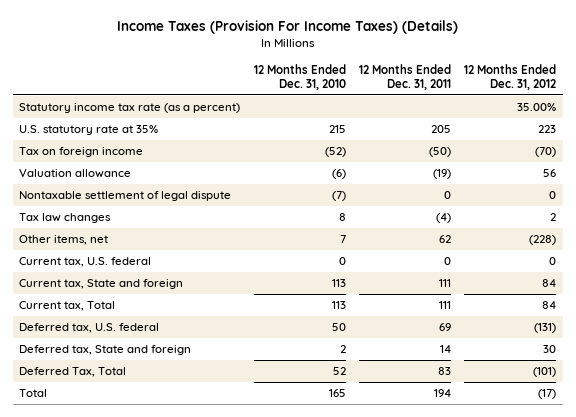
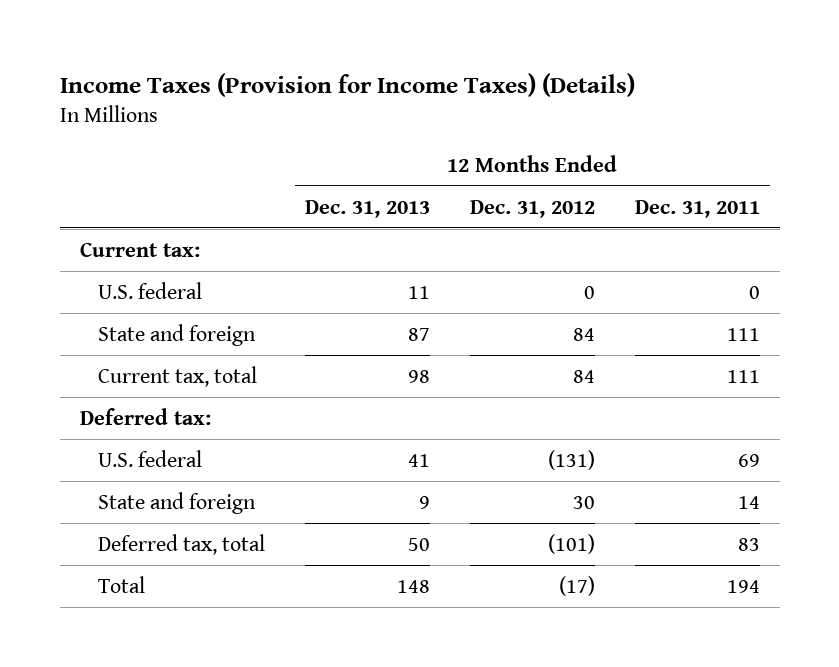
[116,19,458,34] Income Taxes (Provision For Income Taxes) (Details) -> [59,73,635,98] Income Taxes (Provision for Income Taxes) (Details)
[253,63,346,90] 12 Months Ended Dec. 31, 2010 -> none
none -> [305,199,431,218] Dec. 31, 2013
[19,103,241,114] Statutory income tax rate (as a percent) -> none
[19,125,159,136] U.S. statutory rate at 35% -> none
[19,147,144,158] Tax on foreign income -> none
[19,169,132,179] Valuation allowance -> none
[19,191,232,202] Nontaxable settlement of legal dispute -> none
[19,213,112,224] Tax law changes -> none
[19,235,109,246] Other items, net -> none
none -> [79,241,200,257] Current tax:
[19,257,152,268] Current tax, U.S. federal -> [98,281,203,299] U.S. federal
[19,279,184,290] Current tax, State and foreign -> [98,323,257,346] State and foreign
[19,301,116,312] Current tax, Total -> [98,365,258,387] Current tax, total
none -> [79,407,211,425] Deferred tax:
[19,323,160,334] Deferred tax, U.S. federal -> [98,449,203,467] U.S. federal
[19,345,192,356] Deferred tax, State and foreign -> [98,491,257,514] State and foreign
[19,367,127,378] Deferred Tax, Total -> [98,533,266,555] Deferred tax, total

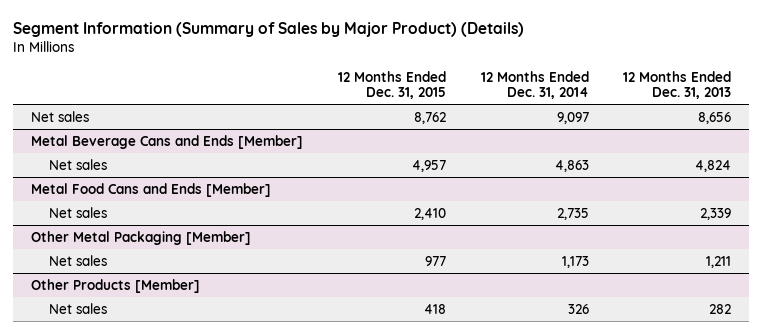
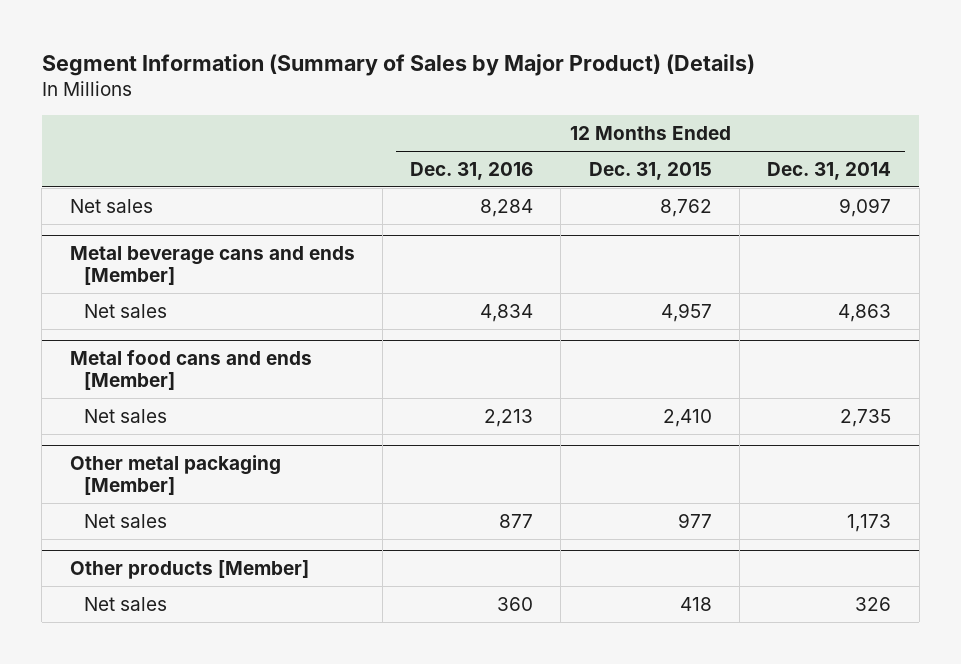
[623,70,732,100] 12 Months Ended Dec. 31, 2013 -> none
none -> [410,161,534,180] Dec. 31, 2016
[30,134,303,149] Metal Beverage Cans and Ends [Member] -> [69,245,355,286] Metal beverage cans and ends [Member]
[30,182,271,197] Metal Food Cans and Ends [Member] -> [69,349,312,391] Metal food cans and ends [Member]
[30,230,251,245] Other Metal Packaging [Member] -> [69,454,281,496] Other metal packaging [Member]
[30,278,200,293] Other Products [Member] -> [69,559,309,579] Other products [Member]

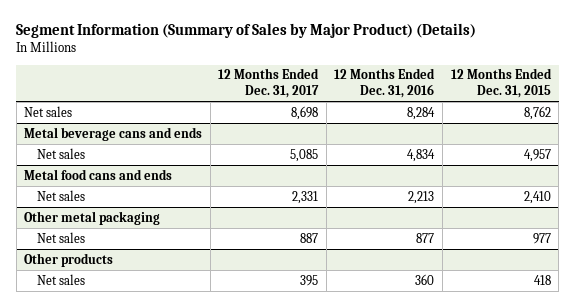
[767,161,892,180] Dec. 31, 2014 -> none
none -> [218,68,320,99] 12 Months Ended Dec. 31, 2017
[69,245,355,286] Metal beverage cans and ends [Member] -> [24,126,203,141] Metal beverage cans and ends
[69,349,312,391] Metal food cans and ends [Member] -> [24,168,173,180] Metal food cans and ends
[69,454,281,496] Other metal packaging [Member] -> [24,210,161,225] Other metal packaging
[69,559,309,579] Other products [Member] -> [24,252,114,267] Other products

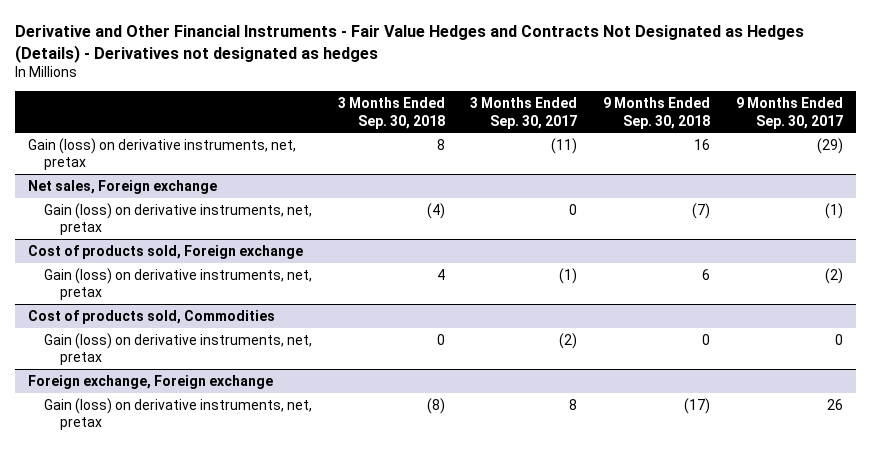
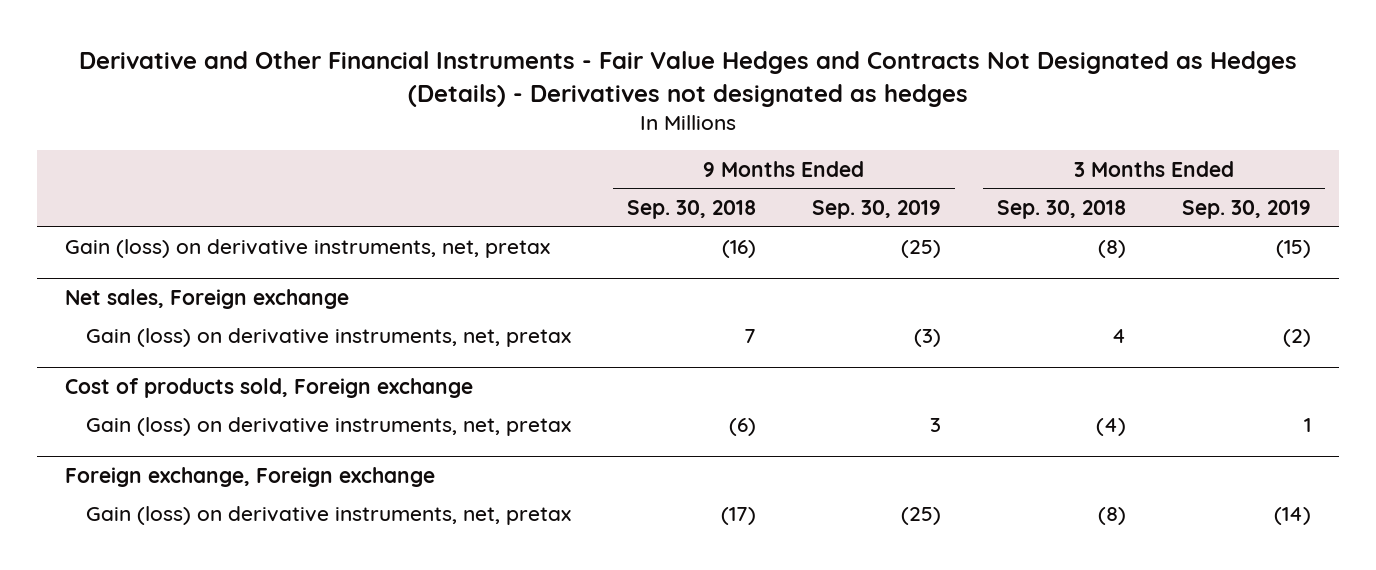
[470,96,578,129] 3 Months Ended Sep. 30, 2017 -> none
[735,96,843,129] 9 Months Ended Sep. 30, 2017 -> none
none -> [811,199,941,219] Sep. 30, 2019
none -> [1181,199,1311,219] Sep. 30, 2019
[436,138,445,150] 8 -> [1097,240,1126,259] (8)
[694,138,711,150] 16 -> [721,240,756,259] (16)
[426,202,445,219] (4) -> [1111,329,1126,344] 4
[692,202,711,219] (7) -> [743,329,756,344] 7
[28,309,276,324] Cost of products sold, Commodities -> none
[44,332,313,366] Gain (loss) on derivative instruments, net, pretax -> none
[436,268,445,280] 4 -> [1095,418,1126,437] (4)
[702,268,711,280] 6 -> [728,418,756,437] (6)

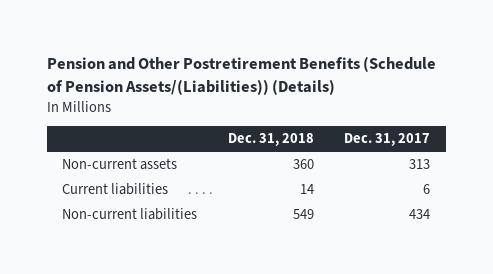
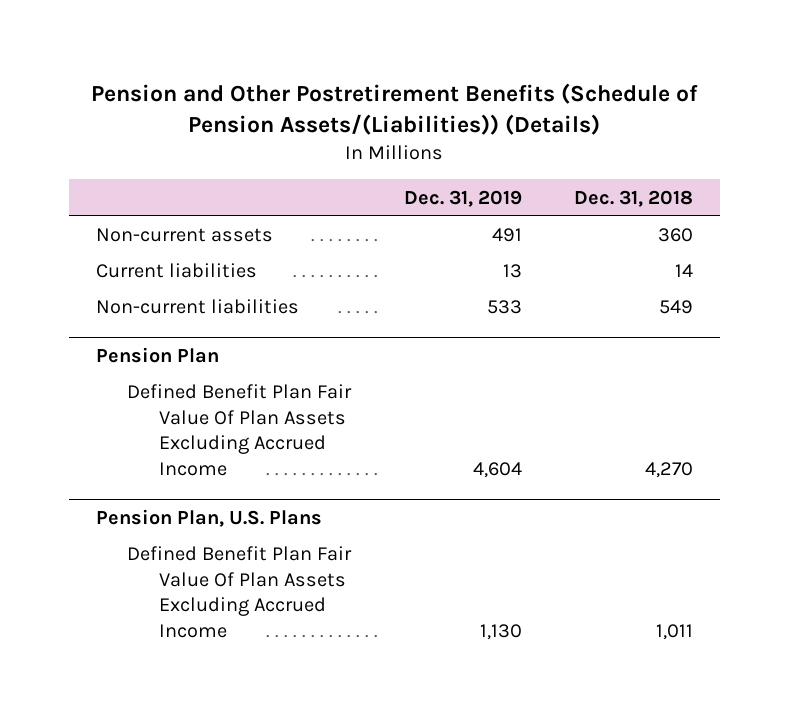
[344,133,431,147] Dec. 31, 2017 -> none
none -> [403,189,522,207] Dec. 31, 2019
none -> [95,347,219,364] Pension Plan
none -> [127,384,353,476] Defined Benefit Plan Fair Value Of Plan Assets Excluding Accrued Income
none -> [95,509,322,528] Pension Plan, U.S. Plans
none -> [127,546,353,638] Defined Benefit Plan Fair Value Of Plan Assets Excluding Accrued Income

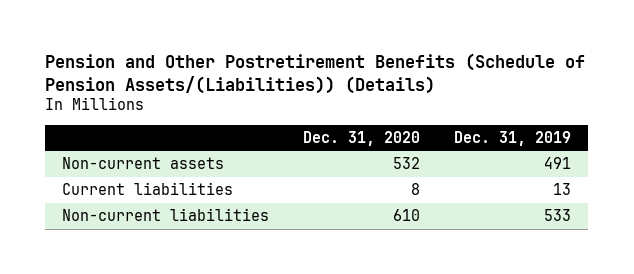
[574,189,694,207] Dec. 31, 2018 -> none
none -> [303,130,421,146] Dec. 31, 2020
[95,347,219,364] Pension Plan -> none
[127,384,353,476] Defined Benefit Plan Fair Value Of Plan Assets Excluding Accrued Income -> none
[95,509,322,528] Pension Plan, U.S. Plans -> none
[127,546,353,638] Defined Benefit Plan Fair Value Of Plan Assets Excluding Accrued Income -> none

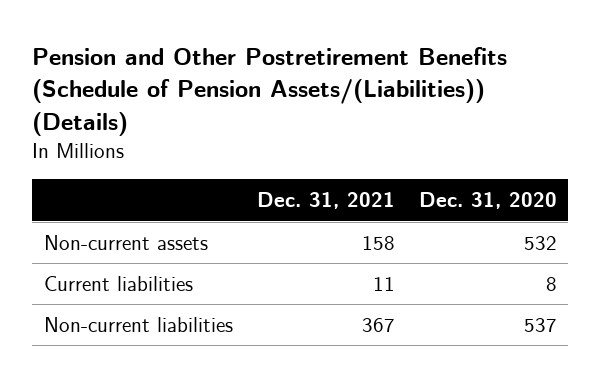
[454,130,572,146] Dec. 31, 2019 -> none
none -> [256,192,395,210] Dec. 31, 2021
[393,209,421,222] 610 -> [523,318,557,333] 537

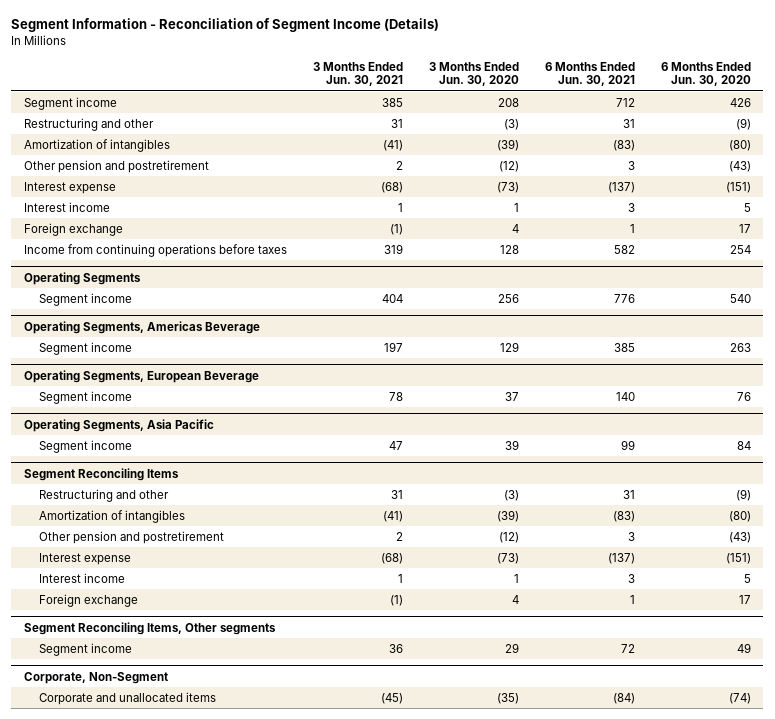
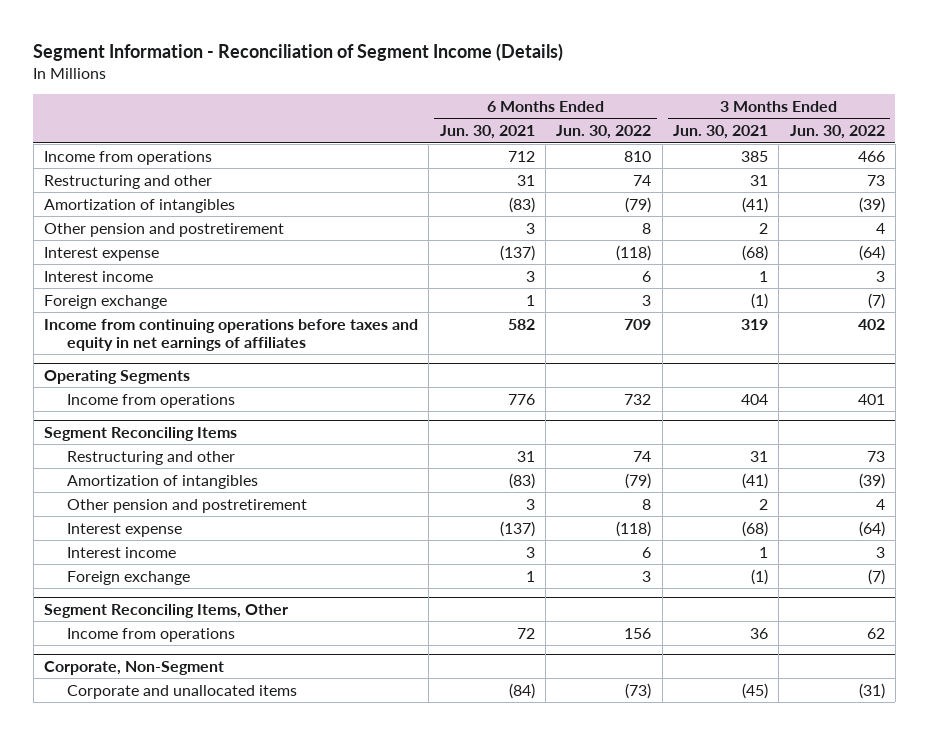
[428,61,519,87] 3 Months Ended Jun. 30, 2020 -> none
[660,61,751,87] 6 Months Ended Jun. 30, 2020 -> none
none -> [556,125,652,140] Jun. 30, 2022
none -> [789,125,885,140] Jun. 30, 2022
[24,96,118,110] Segment income -> [44,150,213,165] Income from operations
[24,243,288,257] Income from continuing operations before taxes -> [44,318,419,351] Income from continuing operations before taxes and equity in net earnings of affiliates
[24,320,261,334] Operating Segments, Americas Beverage -> none
[39,341,133,355] Segment income -> none
[24,369,260,383] Operating Segments, European Beverage -> none
[39,390,133,404] Segment income -> none
[24,418,215,432] Operating Segments, Asia Pacific -> none
[39,439,133,453] Segment income -> none
[39,292,133,306] Segment income -> [67,393,236,408] Income from operations
[24,621,277,635] Segment Reconciling Items, Other segments -> [44,603,289,618] Segment Reconciling Items, Other
[39,642,133,656] Segment income -> [67,627,236,642] Income from operations

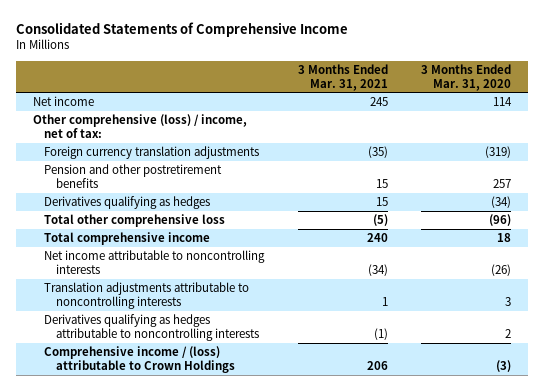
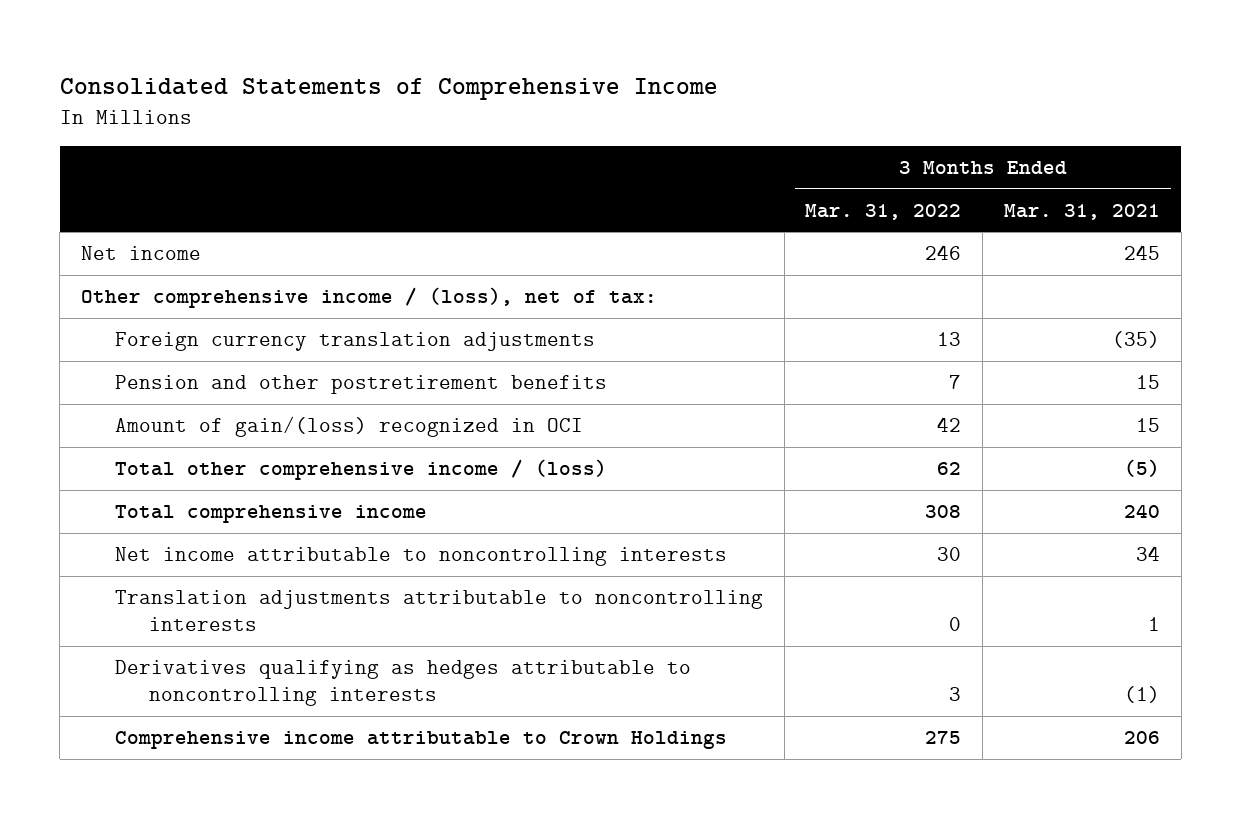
[421,63,512,91] 3 Months Ended Mar. 31, 2020 -> none
none -> [805,203,962,220] Mar. 31, 2022
[32,114,247,138] Other comprehensive (loss) / income, net of tax: -> [81,287,658,309] Other comprehensive income / (loss), net of tax:
[44,196,211,210] Derivatives qualifying as hedges -> none
none -> [114,416,583,438] Amount of gain/(loss) recognized in OCI
[44,214,226,228] Total other comprehensive loss -> [114,459,607,481] Total other comprehensive income / (loss)
[367,263,388,276] (34) -> [1136,546,1161,562] 34
[44,346,235,373] Comprehensive income / (loss) attributable to Crown Holdings -> [114,731,727,750] Comprehensive income attributable to Crown Holdings

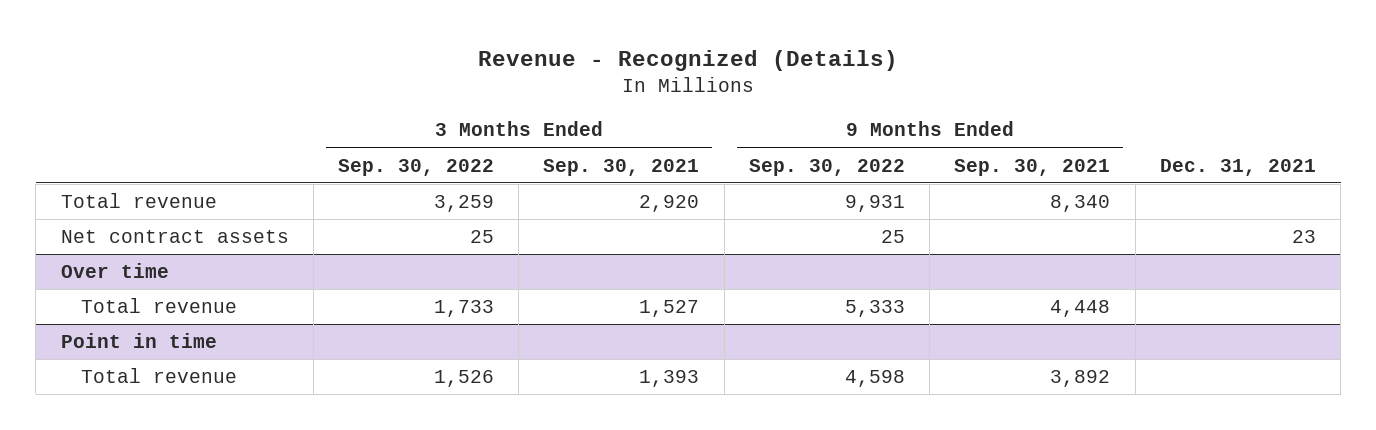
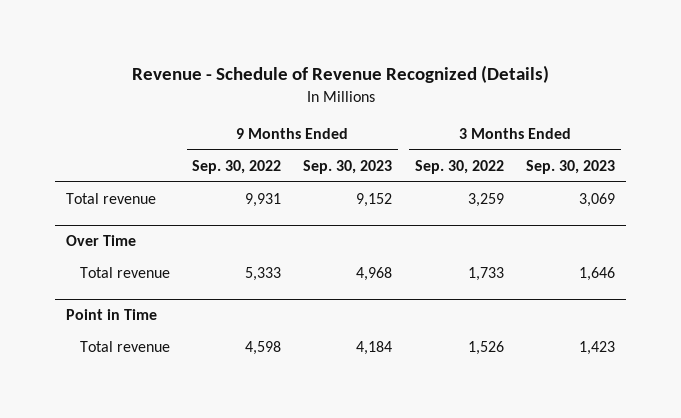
[478,50,899,72] Revenue - Recognized (Details) -> [131,64,549,83] Revenue - Schedule of Revenue Recognized (Details)
[543,158,700,176] Sep. 30, 2021 -> none
[954,158,1111,176] Sep. 30, 2021 -> none
[1159,158,1316,176] Dec. 31, 2021 -> none
none -> [303,159,393,174] Sep. 30, 2023
none -> [525,159,615,174] Sep. 30, 2023
[60,230,289,244] Net contract assets -> none
[60,263,169,279] Over time -> [66,235,137,247] Over Time
[60,333,217,349] Point in time -> [66,309,158,321] Point in Time

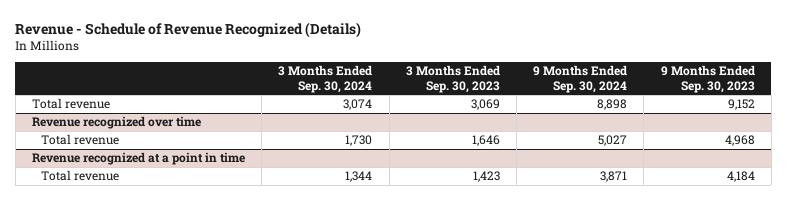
[192,159,282,174] Sep. 30, 2022 -> none
[414,159,504,174] Sep. 30, 2022 -> none
none -> [278,65,373,93] 3 Months Ended Sep. 30, 2024
none -> [533,65,628,93] 9 Months Ended Sep. 30, 2024
[66,235,137,247] Over Time -> [31,116,201,130] Revenue recognized over time
[66,309,158,321] Point in Time -> [31,152,245,166] Revenue recognized at a point in time

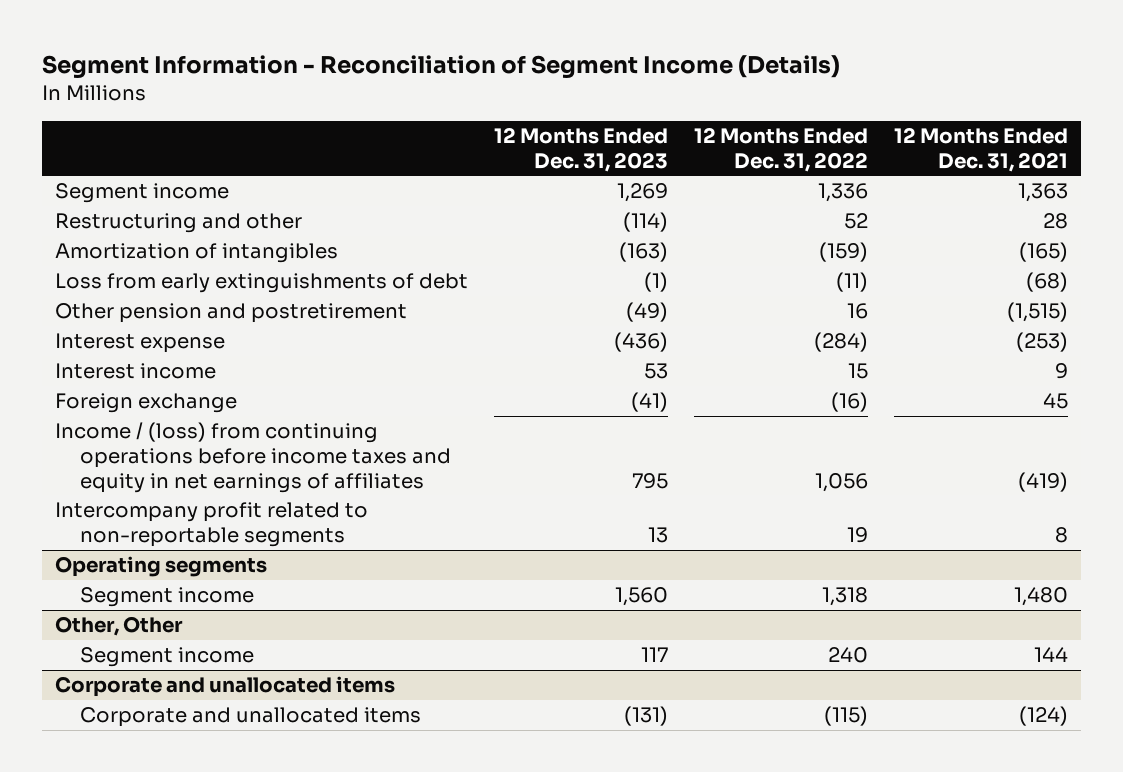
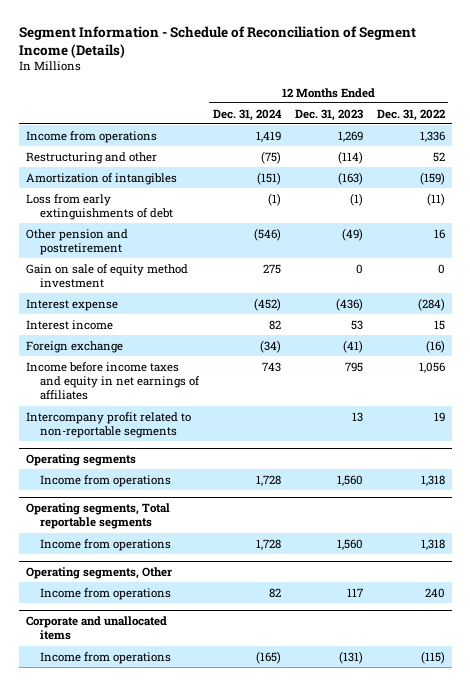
[41,55,840,80] Segment Information - Reconciliation of Segment Income (Details) -> [18,25,416,58] Segment Information - Schedule of Reconciliation of Segment Income (Details)
[893,126,1068,172] 12 Months Ended Dec. 31, 2021 -> none
none -> [212,108,282,121] Dec. 31, 2024
[54,183,229,204] Segment income -> [25,130,157,143] Income from operations
none -> [25,263,188,289] Gain on sale of equity method investment
[54,422,451,493] Income / (loss) from continuing operations before income taxes and equity in net earnings of affiliates -> [25,361,200,401] Income before income taxes and equity in net earnings of affiliates
[54,616,183,637] Other, Other -> none
[79,587,254,608] Segment income -> [39,474,171,487] Income from operations
none -> [25,502,170,530] Operating segments, Total reportable segments
[79,647,254,668] Segment income -> [39,538,171,551] Income from operations
[640,647,668,663] 117 -> [336,538,363,550] 1,560
[827,647,868,664] 240 -> [420,538,445,550] 1,318
none -> [25,566,172,579] Operating segments, Other
none -> [39,587,171,600] Income from operations
[79,707,421,728] Corporate and unallocated items -> [39,651,171,664] Income from operations

